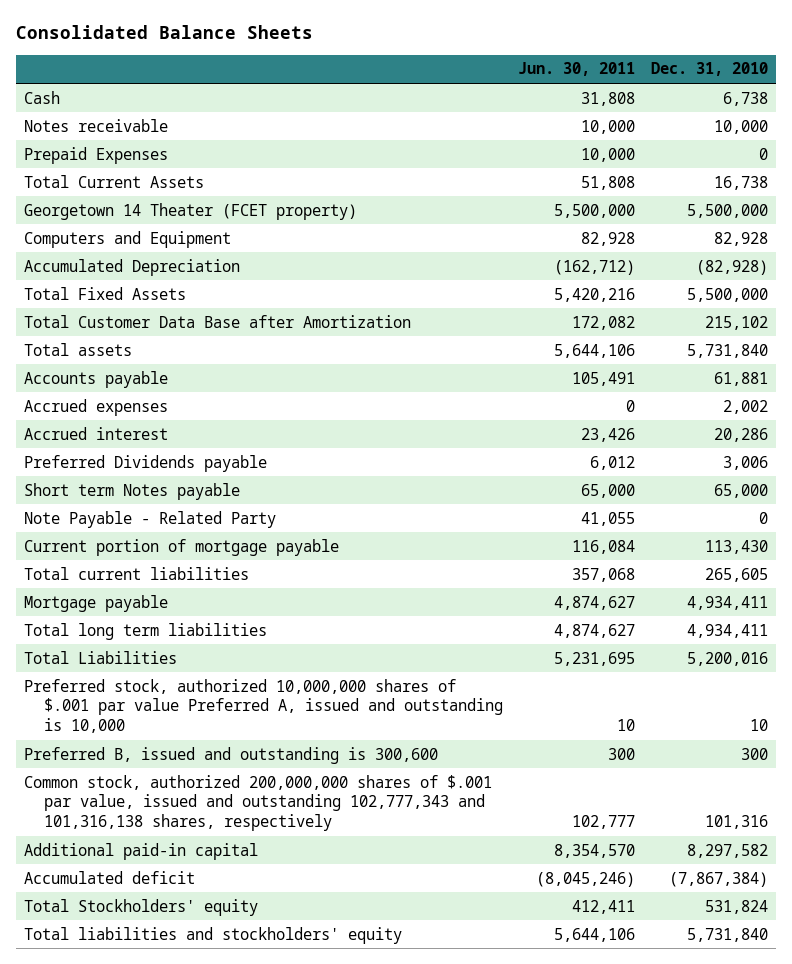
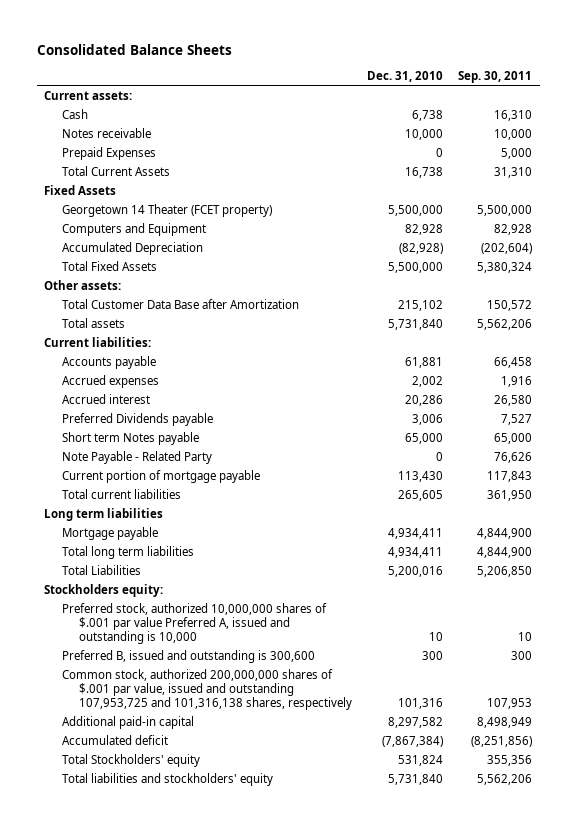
[518,62,636,77] Jun. 30, 2011 -> none
none -> [458,70,533,83] Sep. 30, 2011
none -> [44,90,133,100] Current assets:
none -> [44,184,117,195] Fixed Assets
none -> [44,279,122,290] Other assets:
none -> [44,336,152,347] Current liabilities:
none -> [44,507,164,521] Long term liabilities
none -> [44,583,164,597] Stockholders equity:
[23,774,492,831] Common stock, authorized 200,000,000 shares of $.001 par value, issued and outstanding 102,777,343 and 101,316,138 shares, respectively -> [61,668,353,710] Common stock, authorized 200,000,000 shares of $.001 par value, issued and outstanding 107,953,725 and 101,316,138 shares, respectively

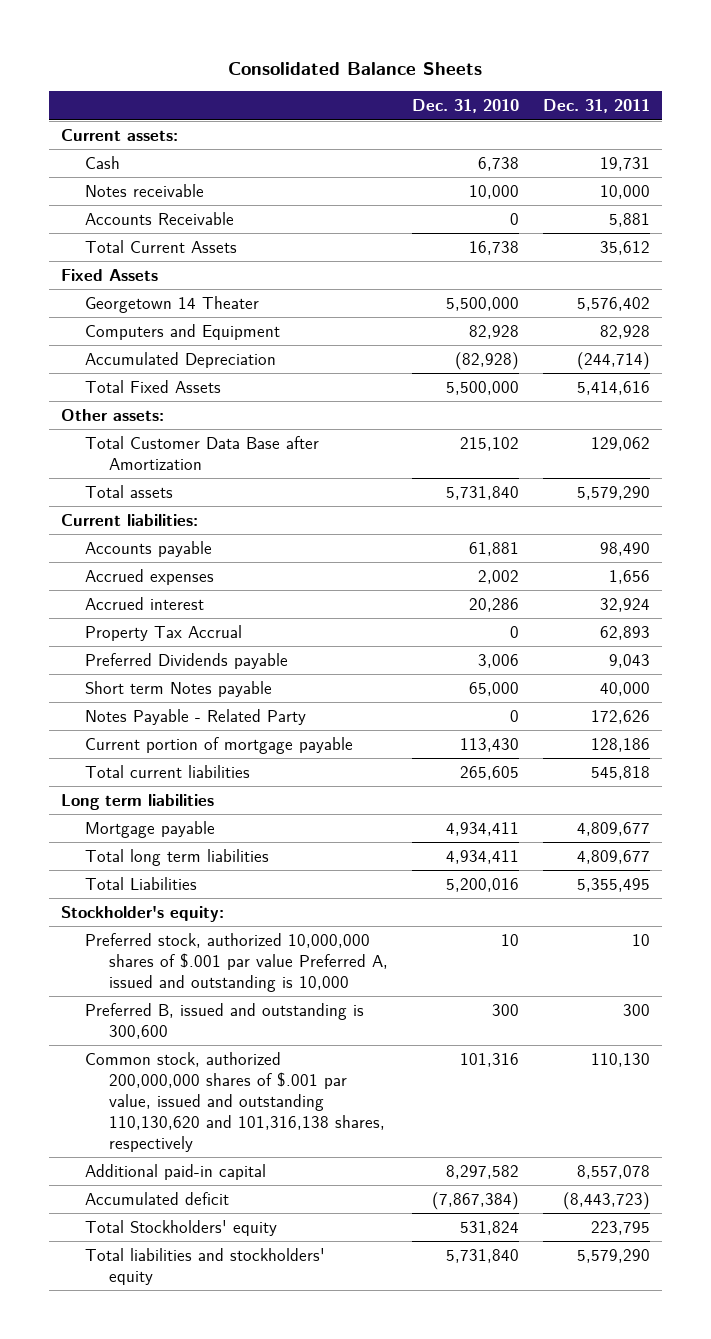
[458,70,533,83] Sep. 30, 2011 -> none
none -> [543,99,651,114] Dec. 31, 2011
[61,146,156,160] Prepaid Expenses -> none
none -> [84,211,234,225] Accounts Receivable
[61,203,272,217] Georgetown 14 Theater (FCET property) -> [84,295,259,313] Georgetown 14 Theater
none -> [84,624,242,641] Property Tax Accrual
[61,450,212,464] Note Payable - Related Party -> [84,708,306,725] Notes Payable - Related Party
[44,583,164,597] Stockholders equity: -> [60,905,224,922] Stockholder's equity:
[61,668,353,710] Common stock, authorized 200,000,000 shares of $.001 par value, issued and outstanding 107,953,725 and 101,316,138 shares, respectively -> [84,1051,385,1152] Common stock, authorized 200,000,000 shares of $.001 par value, issued and outstanding 110,130,620 and 101,316,138 shares, respectively

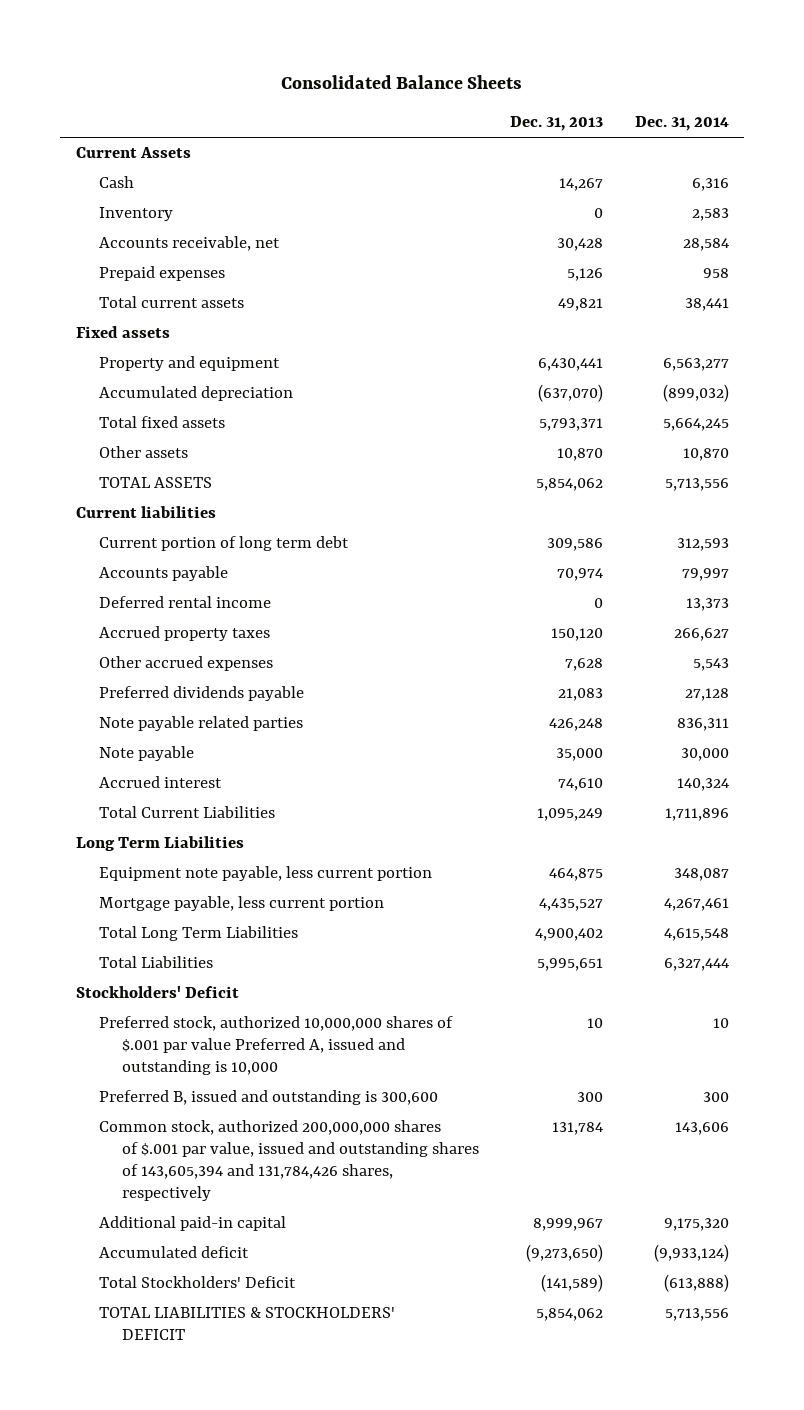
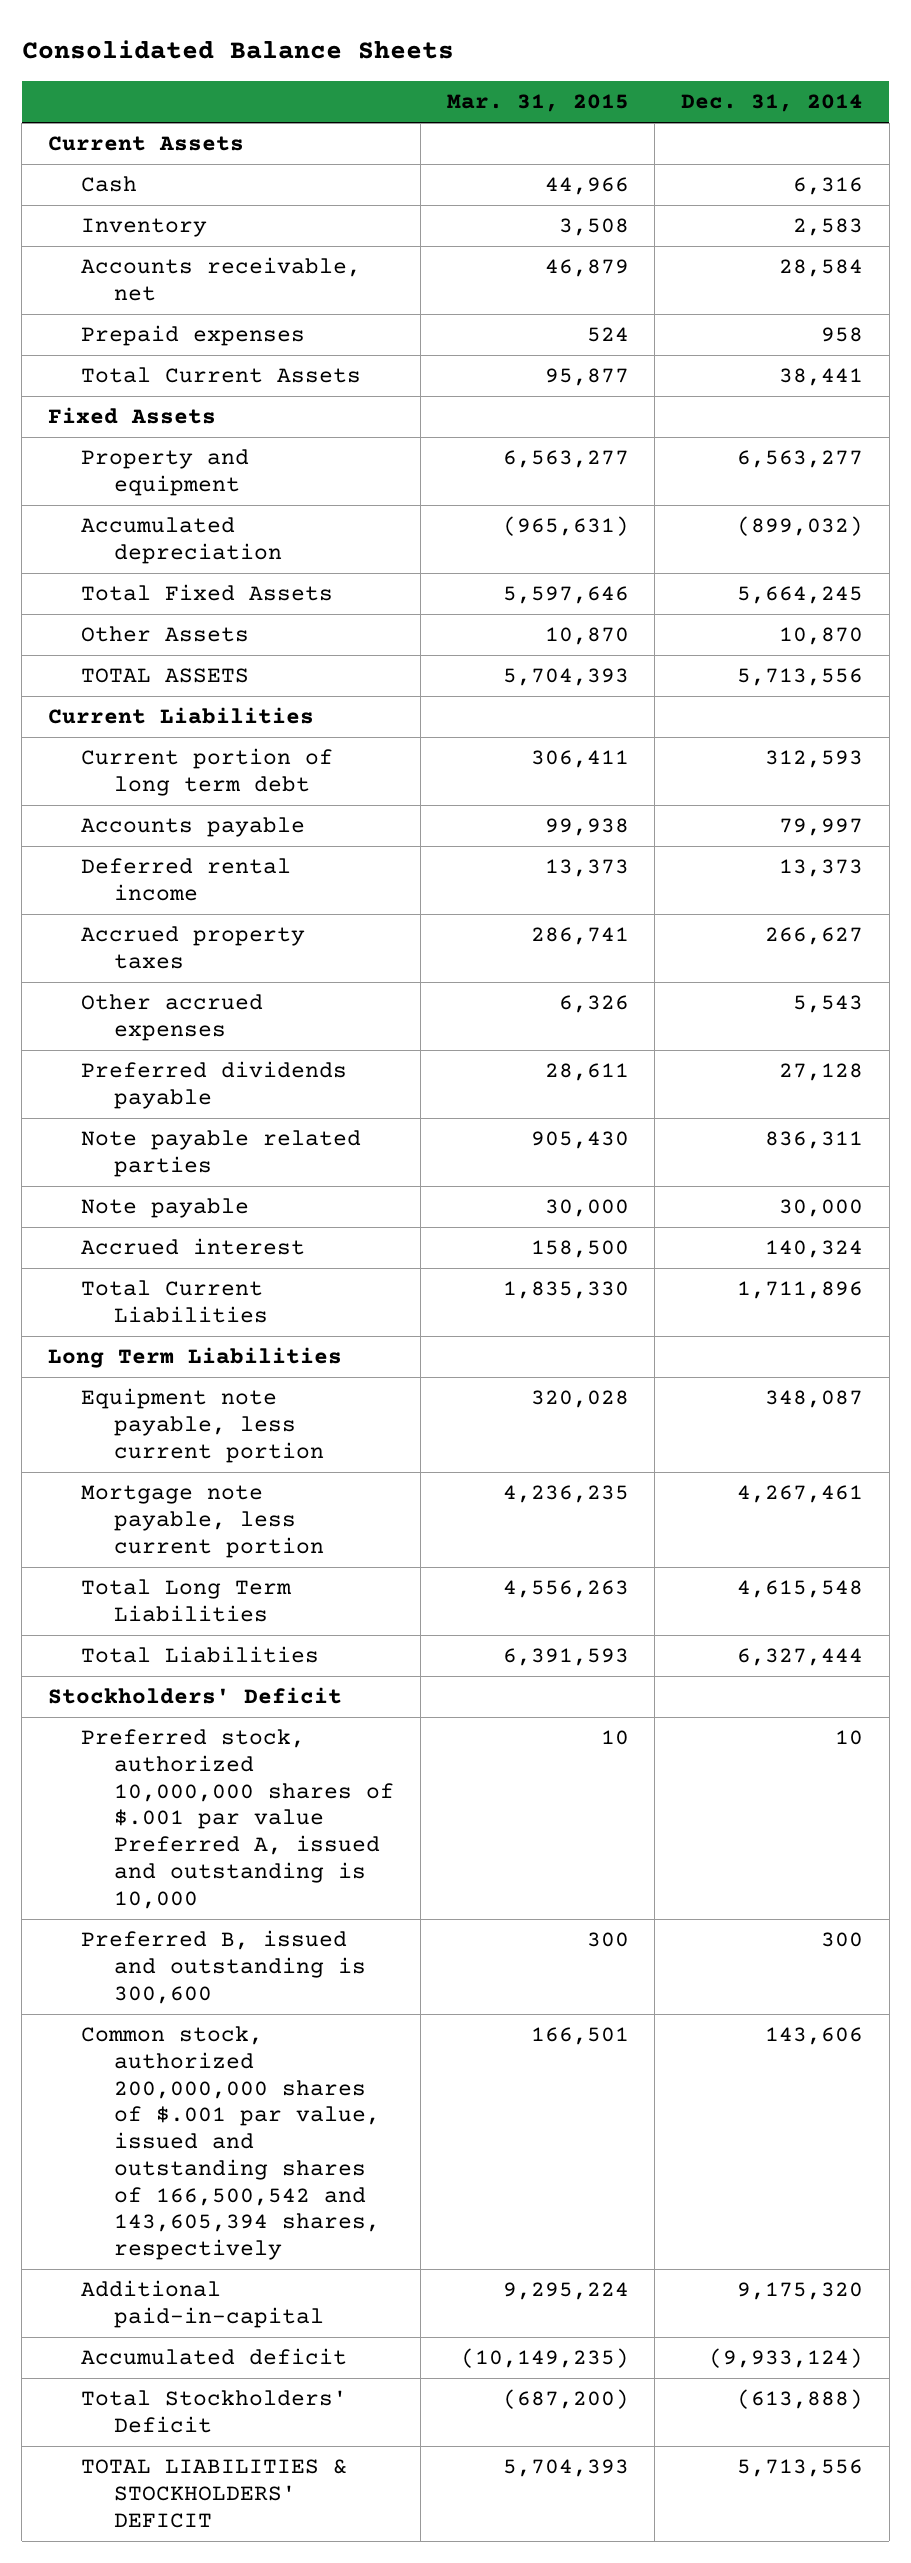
[510,116,604,132] Dec. 31, 2013 -> none
none -> [446,94,629,113] Mar. 31, 2015
[98,296,244,309] Total current assets -> [81,367,362,384] Total Current Assets
[75,326,170,339] Fixed assets -> [47,407,216,425] Fixed Assets
[98,416,225,429] Total fixed assets -> [81,584,334,602] Total Fixed Assets
[98,446,188,459] Other assets -> [81,626,250,643] Other Assets
[75,506,216,519] Current liabilities -> [47,707,314,725] Current Liabilities
[98,896,384,912] Mortgage payable, less current portion -> [81,1485,325,1558] Mortgage note payable, less current portion
[98,1120,479,1201] Common stock, authorized 200,000,000 shares of $.001 par value, issued and outstanding shares of 143,605,394 and 131,784,426 shares, respectively -> [81,2026,381,2261] Common stock, authorized 200,000,000 shares of $.001 par value, issued and outstanding shares of 166,500,542 and 143,605,394 shares, respectively
[98,1216,286,1232] Additional paid-in capital -> [81,2280,325,2329] Additional paid-in-capital

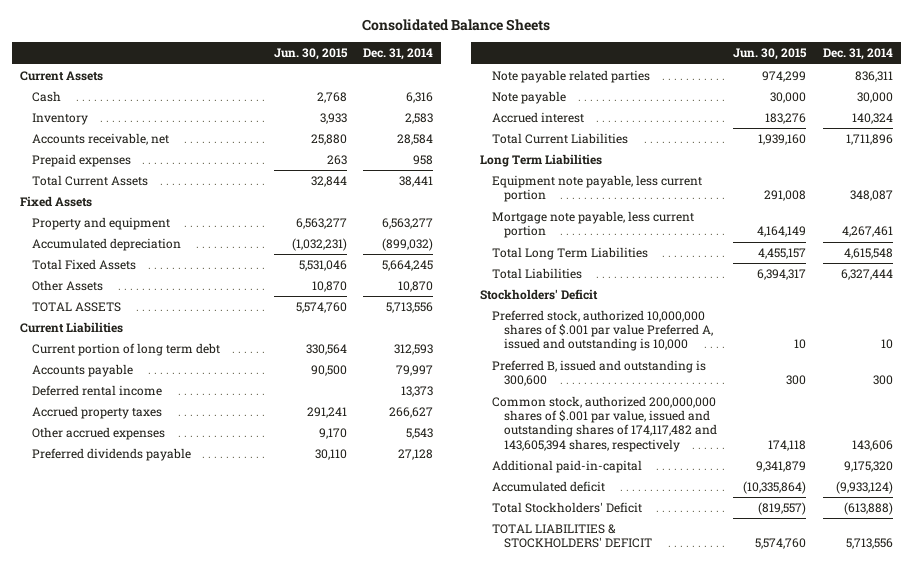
[446,94,629,113] Mar. 31, 2015 -> none
none -> [273,48,348,61] Jun. 30, 2015
[81,2026,381,2261] Common stock, authorized 200,000,000 shares of $.001 par value, issued and outstanding shares of 166,500,542 and 143,605,394 shares, respectively -> [491,395,717,452] Common stock, authorized 200,000,000 shares of $.001 par value, issued and outstanding shares of 174,117,482 and 143,605,394 shares, respectively

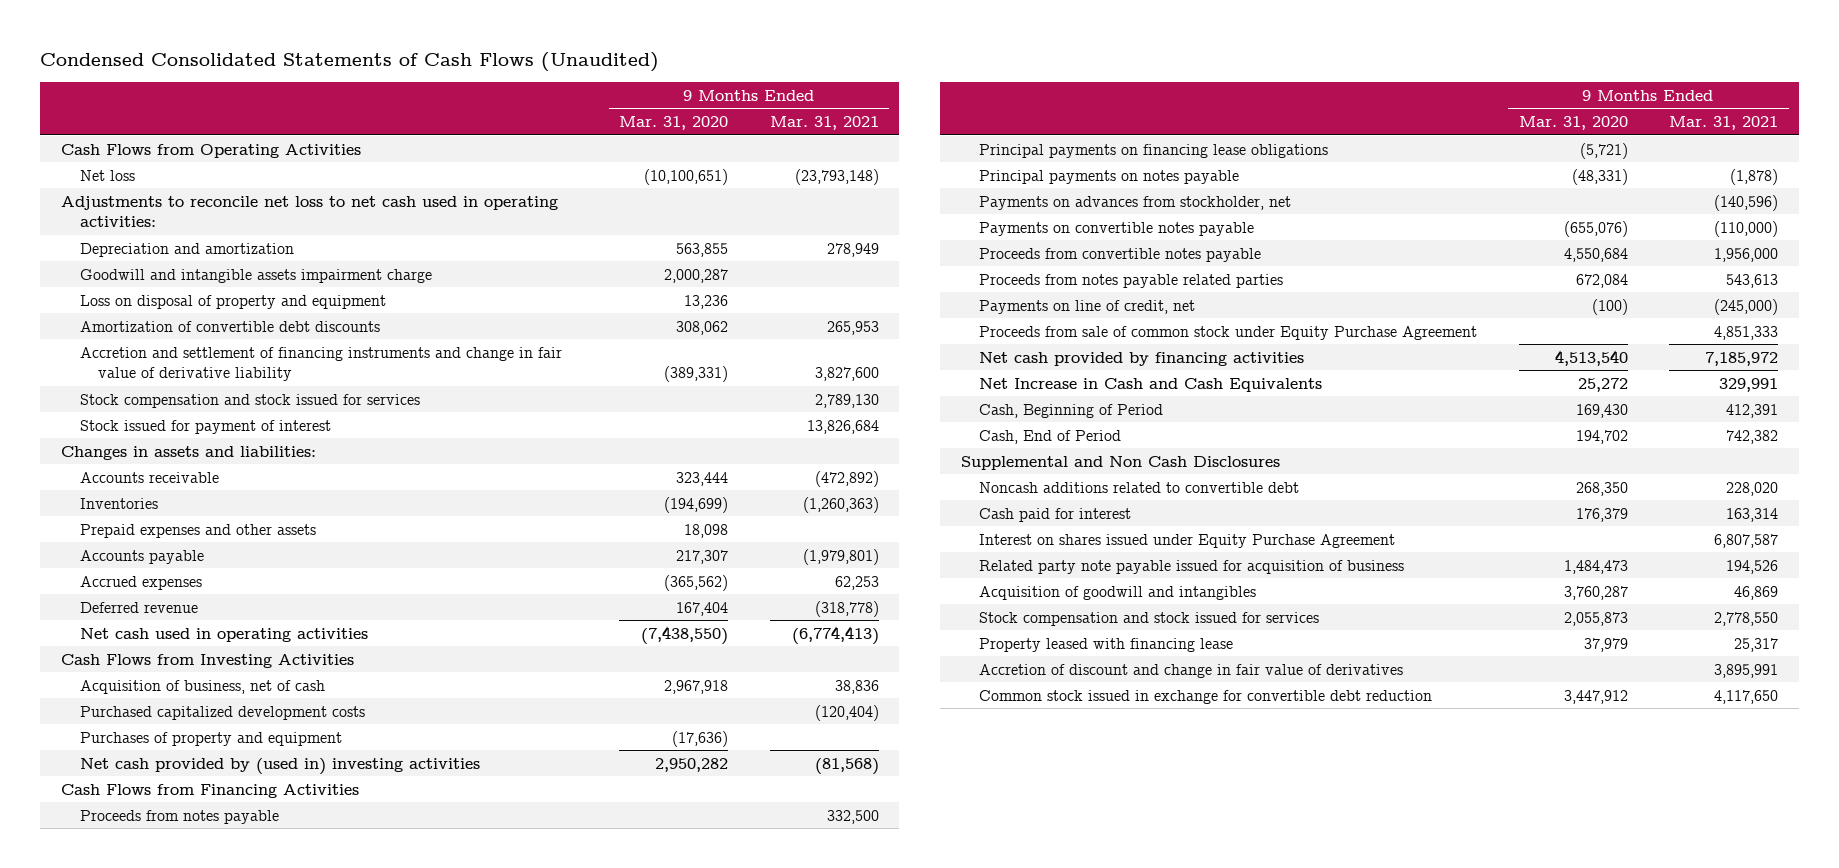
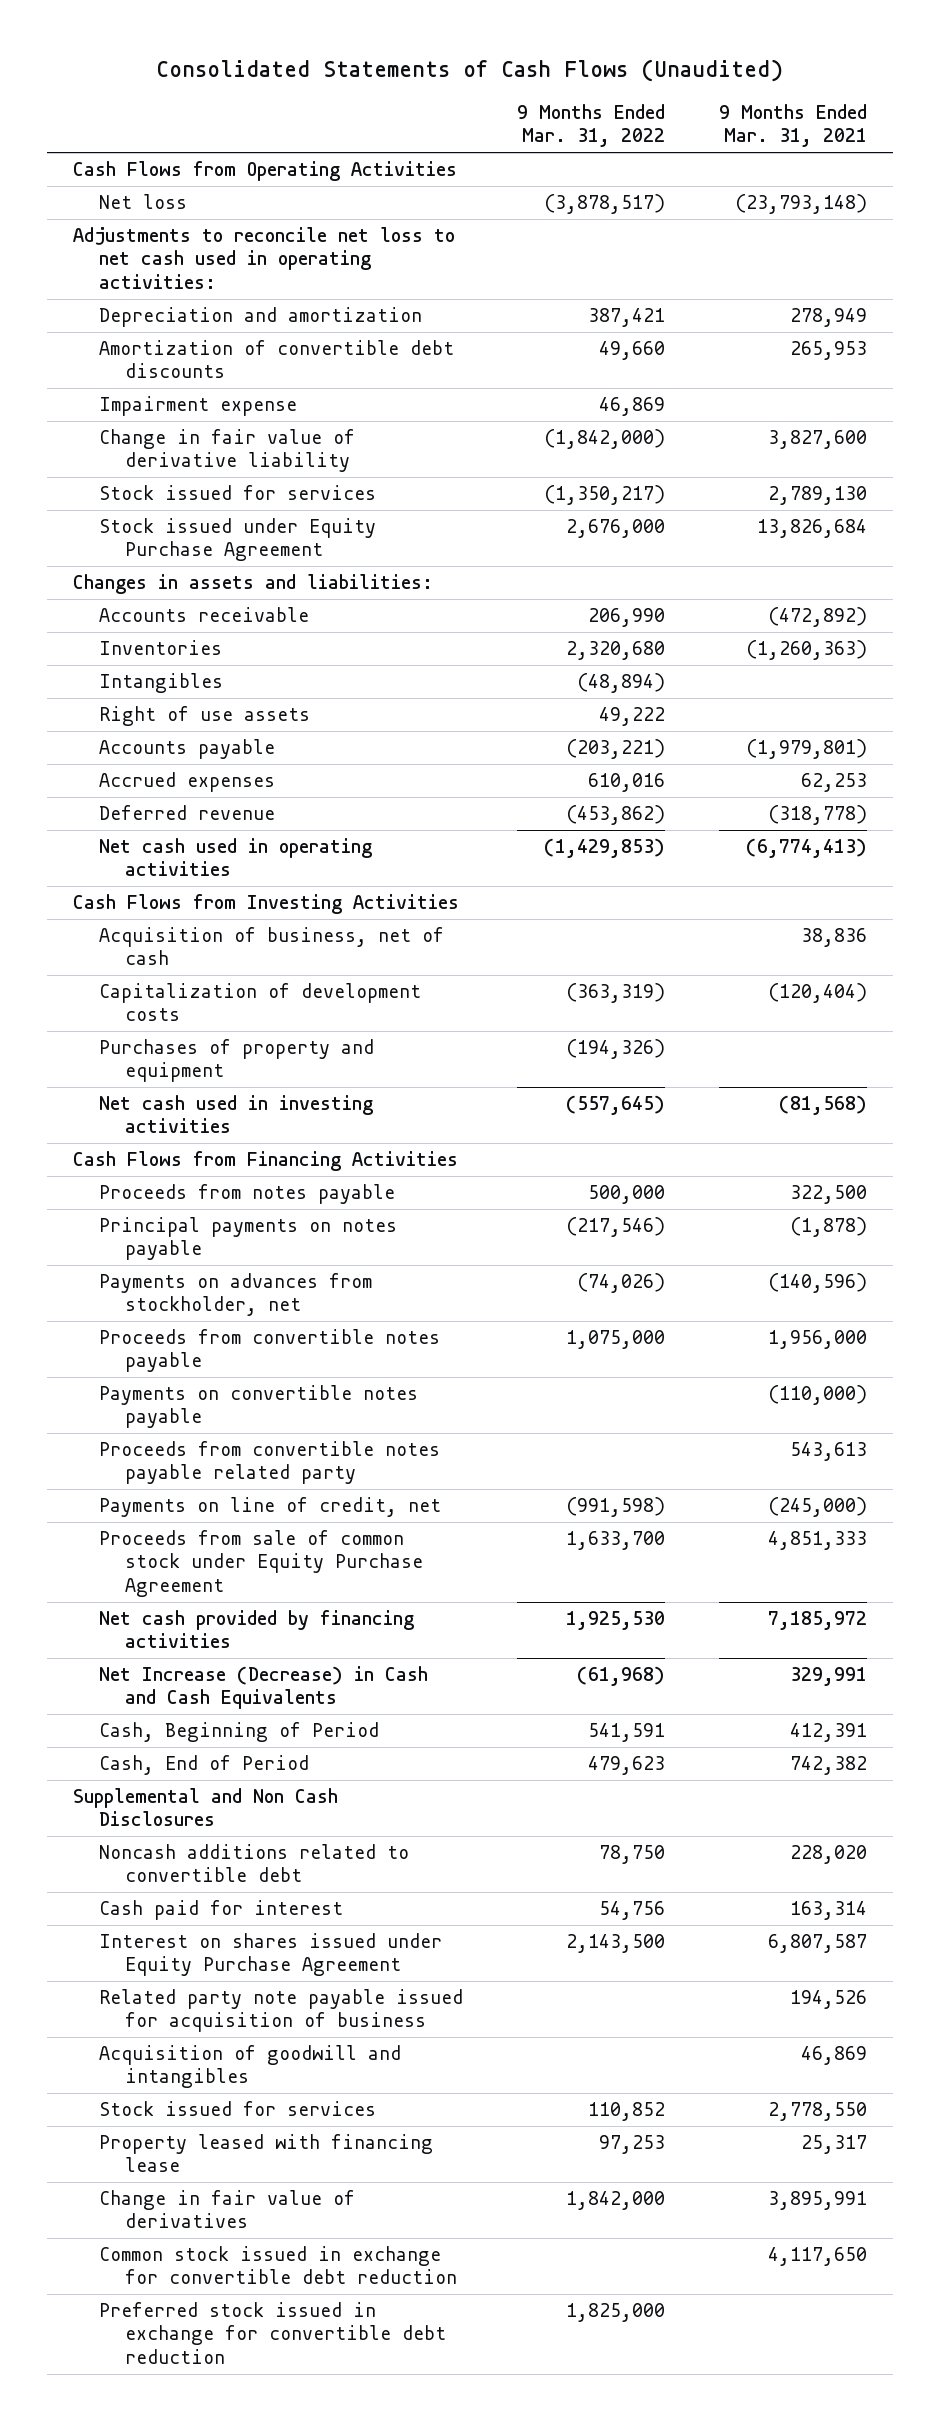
[40,51,660,72] Condensed Consolidated Statements of Cash Flows (Unaudited) -> [156,58,784,82] Consolidated Statements of Cash Flows (Unaudited)
[619,116,729,131] Mar. 31, 2020 -> none
none -> [516,104,665,148] 9 Months Ended Mar. 31, 2022
[79,268,432,283] Goodwill and intangible assets impairment charge -> none
[79,294,386,309] Loss on disposal of property and equipment -> none
none -> [99,396,298,417] Impairment expense
[79,346,562,382] Accretion and settlement of financing instruments and change in fair value of derivative liability -> [99,429,356,473] Change in fair value of derivative liability
[79,393,420,408] Stock compensation and stock issued for services -> [99,485,377,501] Stock issued for services
[79,419,331,434] Stock issued for payment of interest -> [99,518,377,562] Stock issued under Equity Purchase Agreement
[79,523,316,538] Prepaid expenses and other assets -> none
none -> [99,673,224,694] Intangibles
none -> [99,706,311,727] Right of use assets
[79,705,365,720] Purchased capitalized development costs -> [99,983,422,1022] Capitalization of development costs
[79,757,480,775] Net cash provided by (used in) investing activities -> [99,1095,374,1134] Net cash used in investing activities
[979,143,1329,158] Principal payments on financing lease obligations -> none
[826,809,879,824] 332,500 -> [789,1185,867,1205] 322,500
[979,221,1255,236] Payments on convertible notes payable -> [99,1385,419,1429] Payments on convertible notes payable
[979,273,1284,288] Proceeds from notes payable related parties -> [99,1441,441,1485] Proceeds from convertible notes payable related party
[979,377,1323,392] Net Increase in Cash and Cash Equivalents -> [99,1666,429,1710] Net Increase (Decrease) in Cash and Cash Equivalents
[979,611,1320,626] Stock compensation and stock issued for services -> [99,2101,377,2117] Stock issued for services
[979,663,1404,678] Accretion of discount and change in fair value of derivatives -> [99,2190,356,2229] Change in fair value of derivatives
none -> [99,2302,447,2364] Preferred stock issued in exchange for convertible debt reduction

